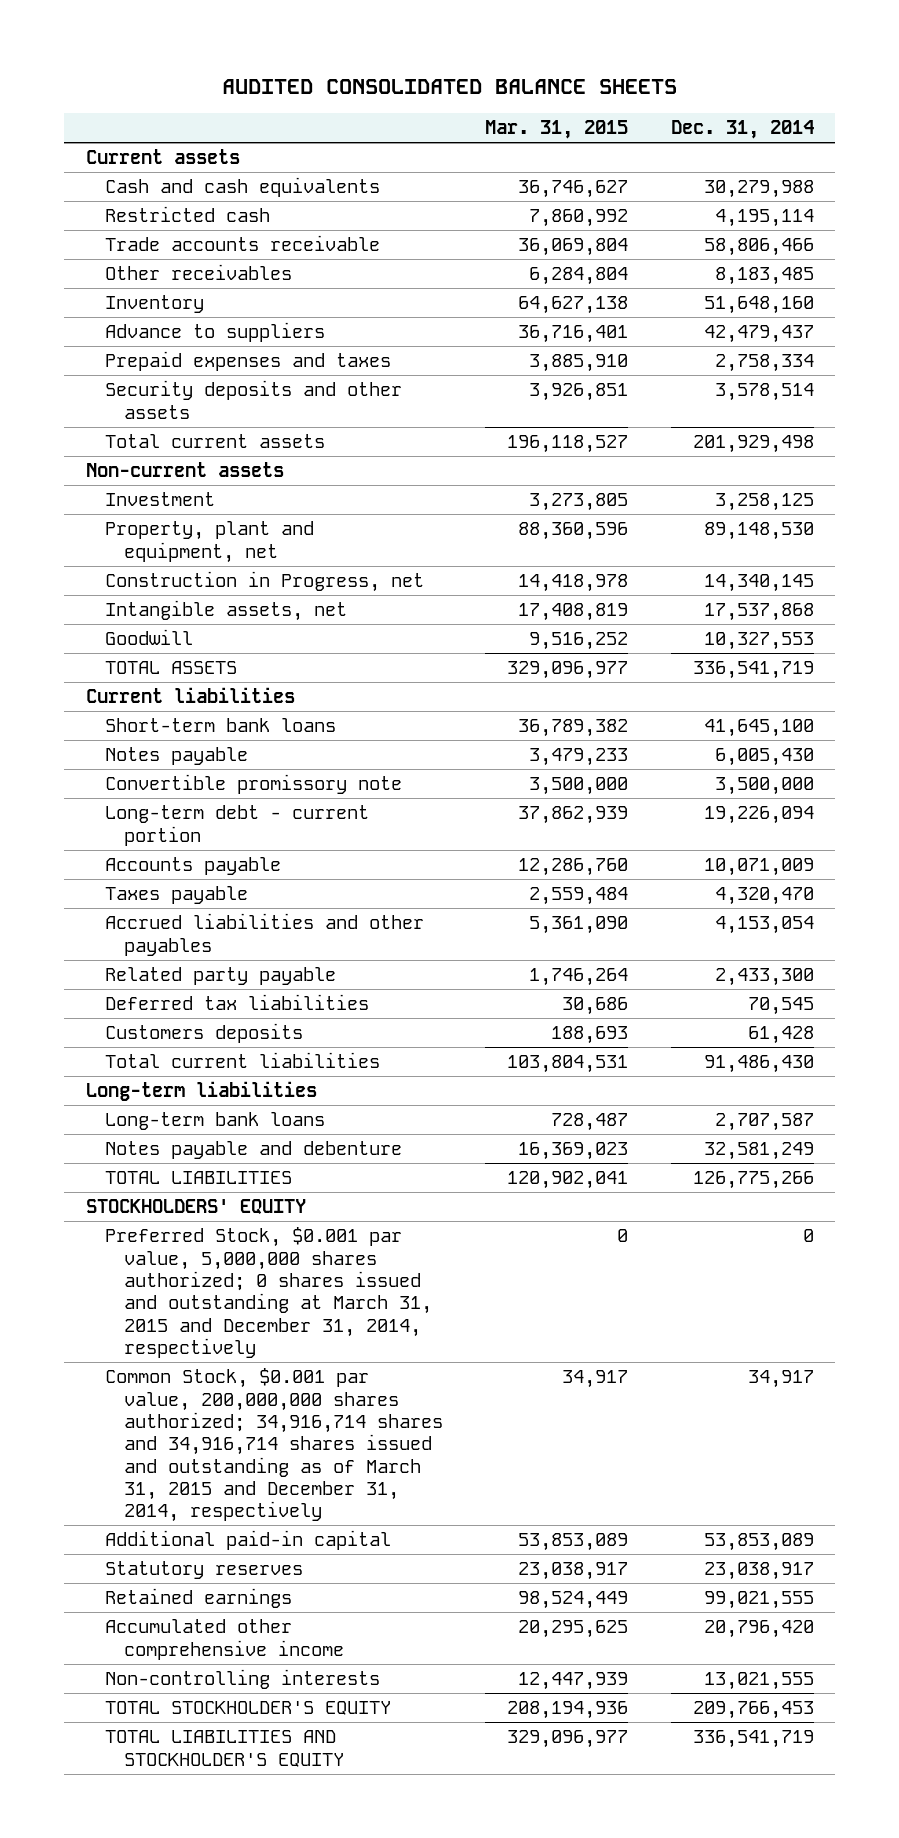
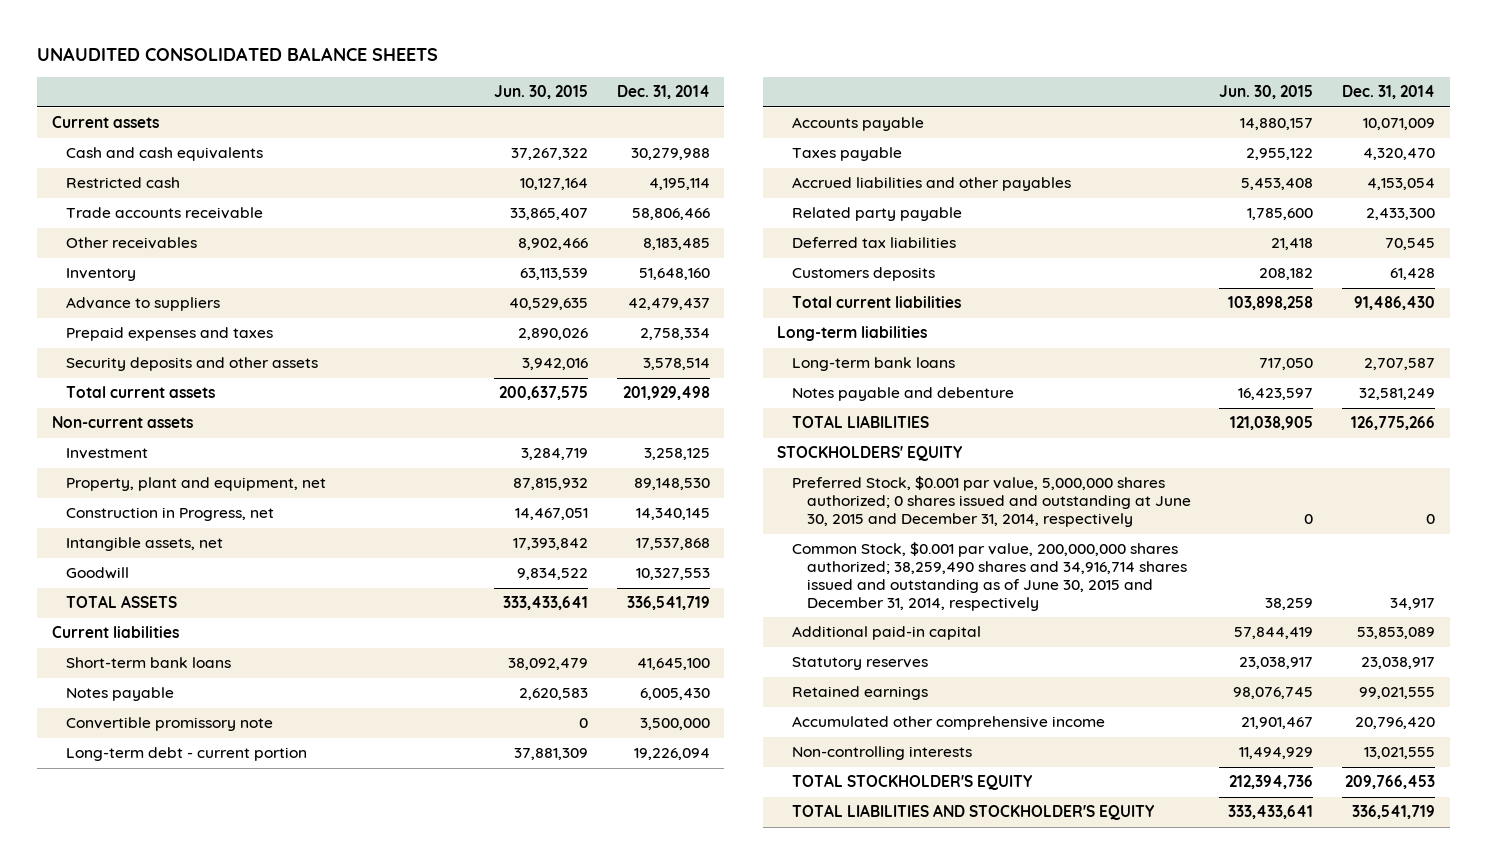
[221,78,677,94] AUDITED CONSOLIDATED BALANCE SHEETS -> [37,47,439,62] UNAUDITED CONSOLIDATED BALANCE SHEETS
[485,120,629,140] Mar. 31, 2015 -> none
none -> [493,85,588,100] Jun. 30, 2015
[104,1227,432,1358] Preferred Stock, $0.001 par value, 5,000,000 shares authorized; 0 shares issued and outstanding at March 31, 2015 and December 31, 2014, respectively -> [791,476,1191,528] Preferred Stock, $0.001 par value, 5,000,000 shares authorized; 0 shares issued and outstanding at June 30, 2015 and December 31, 2014, respectively
[104,1368,443,1523] Common Stock, $0.001 par value, 200,000,000 shares authorized; 34,916,714 shares and 34,916,714 shares issued and outstanding as of March 31, 2015 and December 31, 2014, respectively -> [791,542,1187,611] Common Stock, $0.001 par value, 200,000,000 shares authorized; 38,259,490 shares and 34,916,714 shares issued and outstanding as of June 30, 2015 and December 31, 2014, respectively

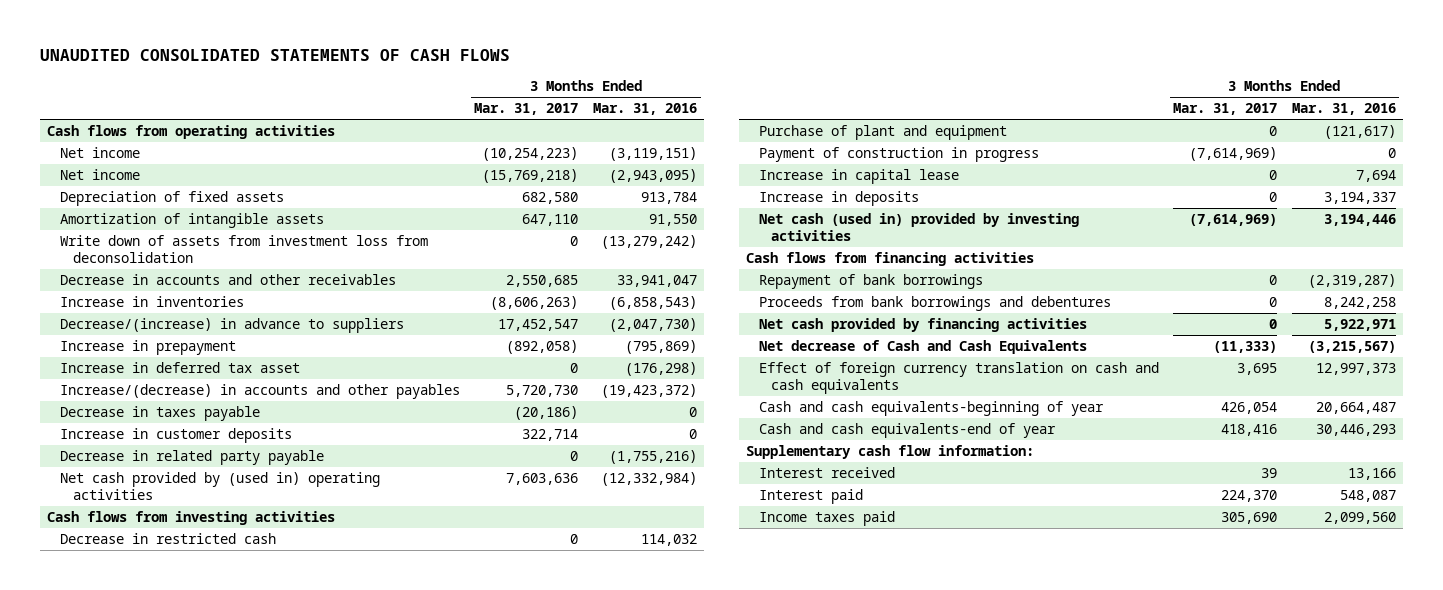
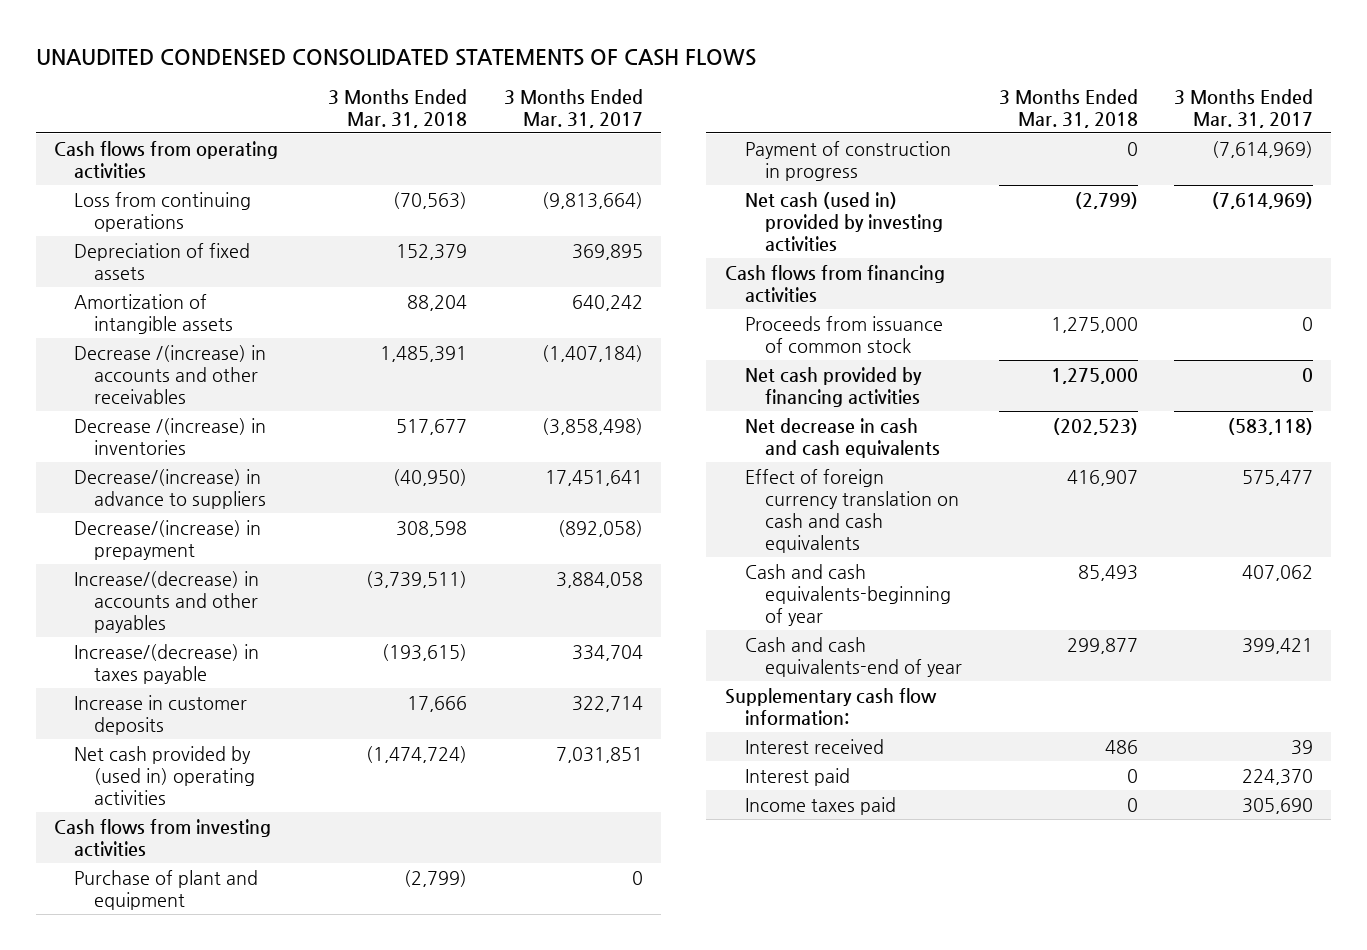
[39,49,510,62] UNAUDITED CONSOLIDATED STATEMENTS OF CASH FLOWS -> [35,48,756,66] UNAUDITED CONDENSED CONSOLIDATED STATEMENTS OF CASH FLOWS
[592,103,697,116] Mar. 31, 2016 -> none
none -> [327,88,467,128] 3 Months Ended Mar. 31, 2018
[59,146,140,158] Net income -> none
[59,168,140,180] Net income -> none
[59,234,428,263] Write down of assets from investment loss from deconsolidation -> none
[59,361,300,373] Increase in deferred tax asset -> none
none -> [74,191,252,232] Loss from continuing operations
[522,191,579,204] 682,580 -> [571,243,643,260] 369,895
[522,213,579,226] 647,110 -> [571,294,643,311] 640,242
[59,273,396,285] Decrease in accounts and other receivables -> [74,344,267,404] Decrease /(increase) in accounts and other receivables
[506,274,579,287] 2,550,685 -> [541,344,643,362] (1,407,184)
[59,295,244,307] Increase in inventories -> [74,417,267,455] Decrease /(increase) in inventories
[490,295,579,310] (8,606,263) -> [541,417,643,435] (3,858,498)
[498,318,579,331] 17,452,547 -> [544,469,643,486] 17,451,641
[59,339,236,355] Increase in prepayment -> [74,519,262,560] Decrease/(increase) in prepayment
[506,384,579,397] 5,720,730 -> [555,571,643,588] 3,884,058
[59,405,260,421] Decrease in taxes payable -> [74,643,260,684] Increase/(decrease) in taxes payable
[514,405,579,420] (20,186) -> [571,644,643,661] 334,704
[59,449,324,465] Decrease in related party payable -> none
[506,472,579,485] 7,603,636 -> [555,746,643,763] 7,031,851
[59,532,276,544] Decrease in restricted cash -> none
[758,168,959,184] Increase in capital lease -> none
[758,190,919,206] Increase in deposits -> none
[758,273,983,289] Repayment of bank borrowings -> none
[758,295,1111,311] Proceeds from bank borrowings and debentures -> none
none -> [744,315,943,353] Proceeds from issuance of common stock
[758,339,1087,354] Net decrease of Cash and Cash Equivalents -> [744,417,941,458] Net decrease in cash and cash equivalents
[1213,340,1278,353] (11,333) -> [1228,417,1314,435] (583,118)
[1237,362,1278,375] 3,695 -> [1242,469,1314,486] 575,477
[1221,401,1278,414] 426,054 -> [1242,564,1314,581] 407,062
[1221,423,1278,436] 418,416 -> [1242,637,1314,654] 399,421

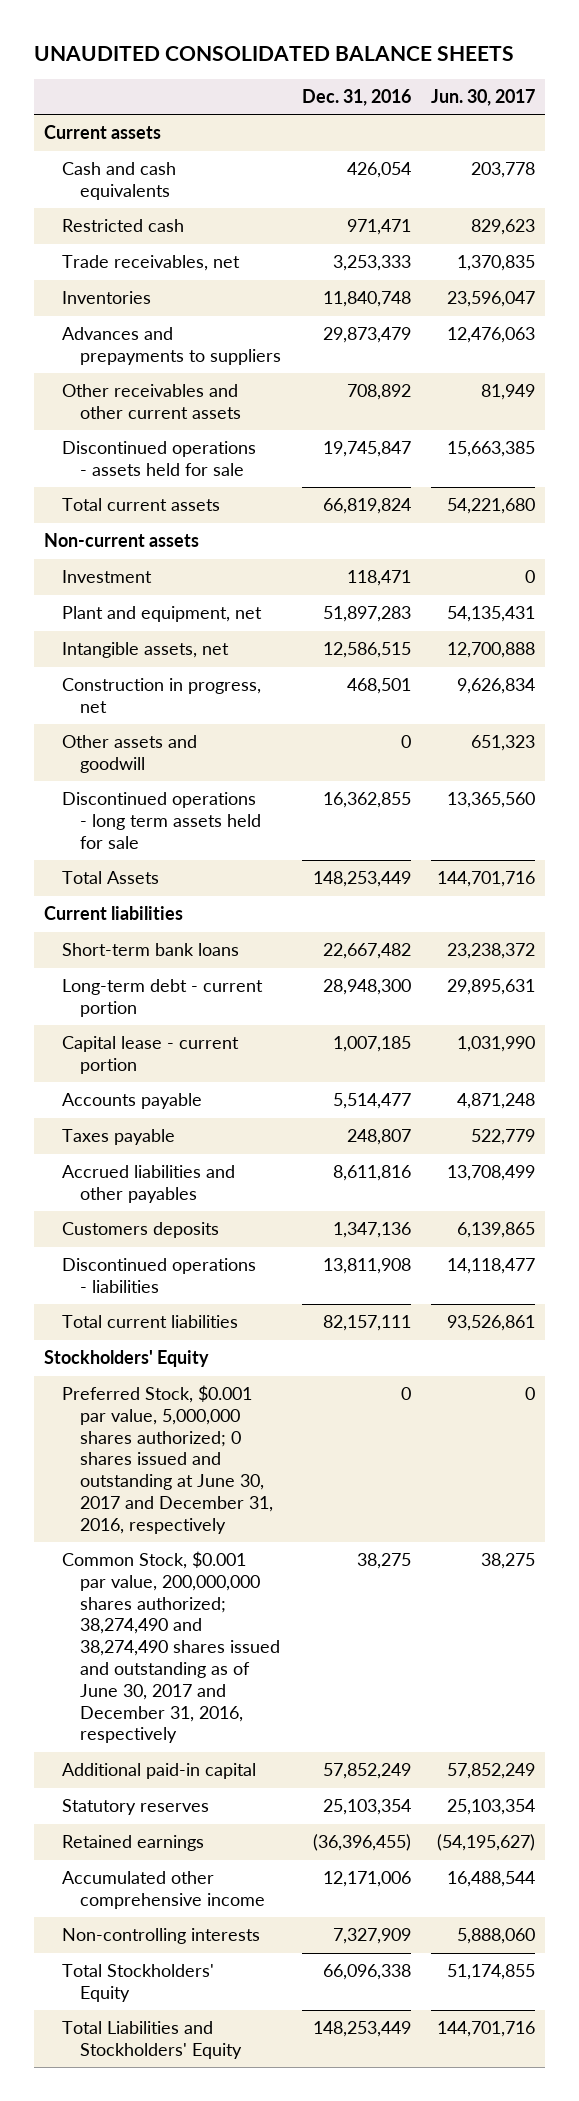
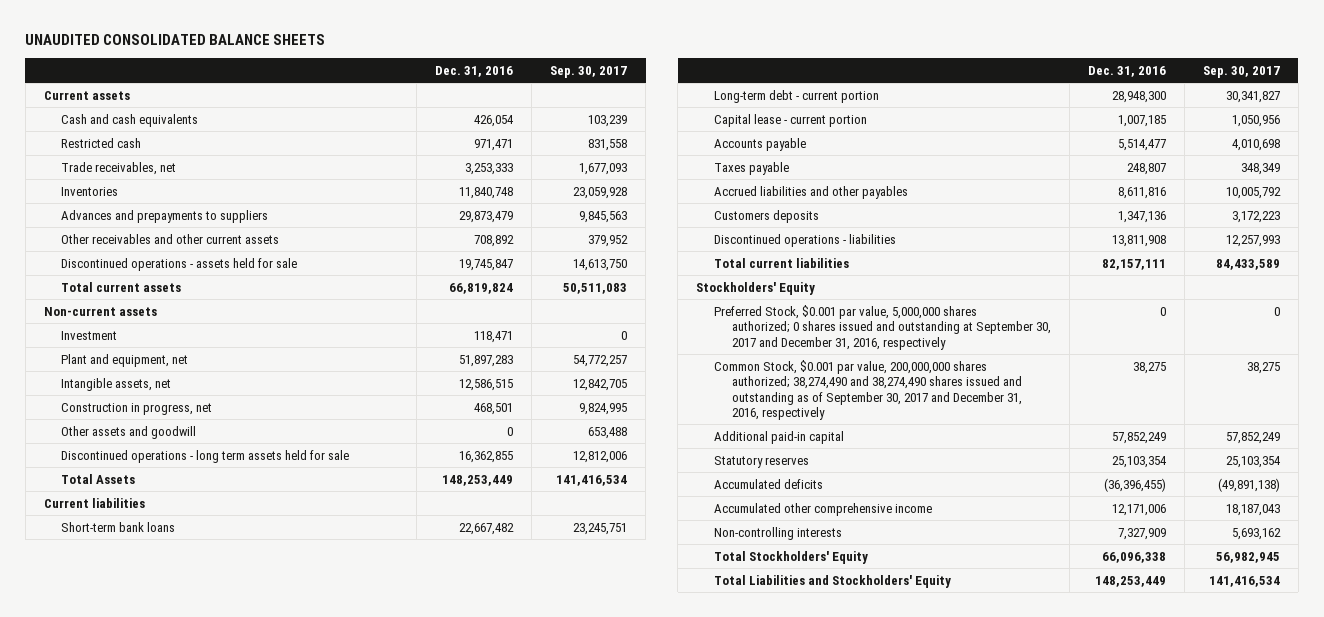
[430,88,535,106] Jun. 30, 2017 -> none
none -> [550,65,628,78] Sep. 30, 2017
[62,1385,274,1534] Preferred Stock, $0.001 par value, 5,000,000 shares authorized; 0 shares issued and outstanding at June 30, 2017 and December 31, 2016, respectively -> [713,304,1051,350] Preferred Stock, $0.001 par value, 5,000,000 shares authorized; 0 shares issued and outstanding at September 30, 2017 and December 31, 2016, respectively
[62,1551,281,1744] Common Stock, $0.001 par value, 200,000,000 shares authorized; 38,274,490 and 38,274,490 shares issued and outstanding as of June 30, 2017 and December 31, 2016, respectively -> [713,359,1022,420] Common Stock, $0.001 par value, 200,000,000 shares authorized; 38,274,490 and 38,274,490 shares issued and outstanding as of September 30, 2017 and December 31, 2016, respectively
[62,1835,205,1852] Retained earnings -> [713,478,823,489] Accumulated deficits

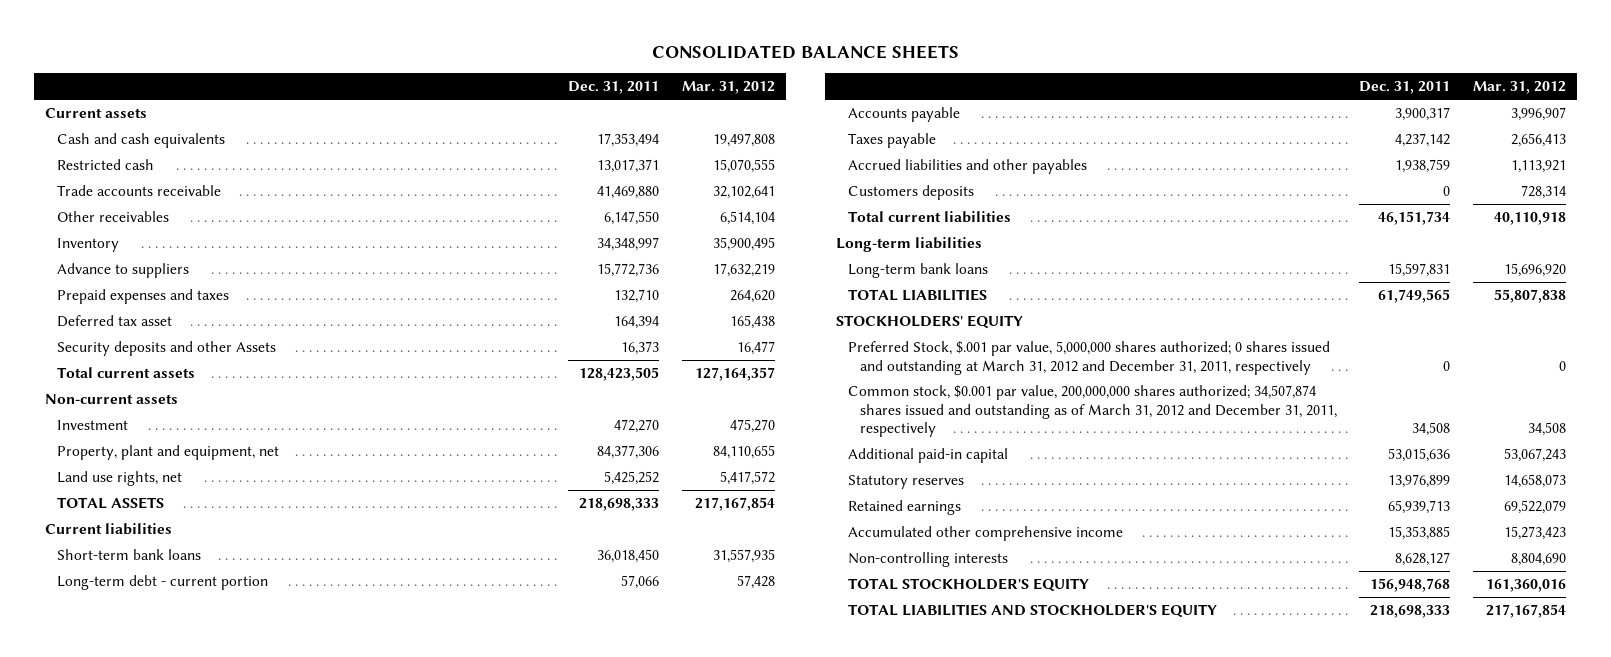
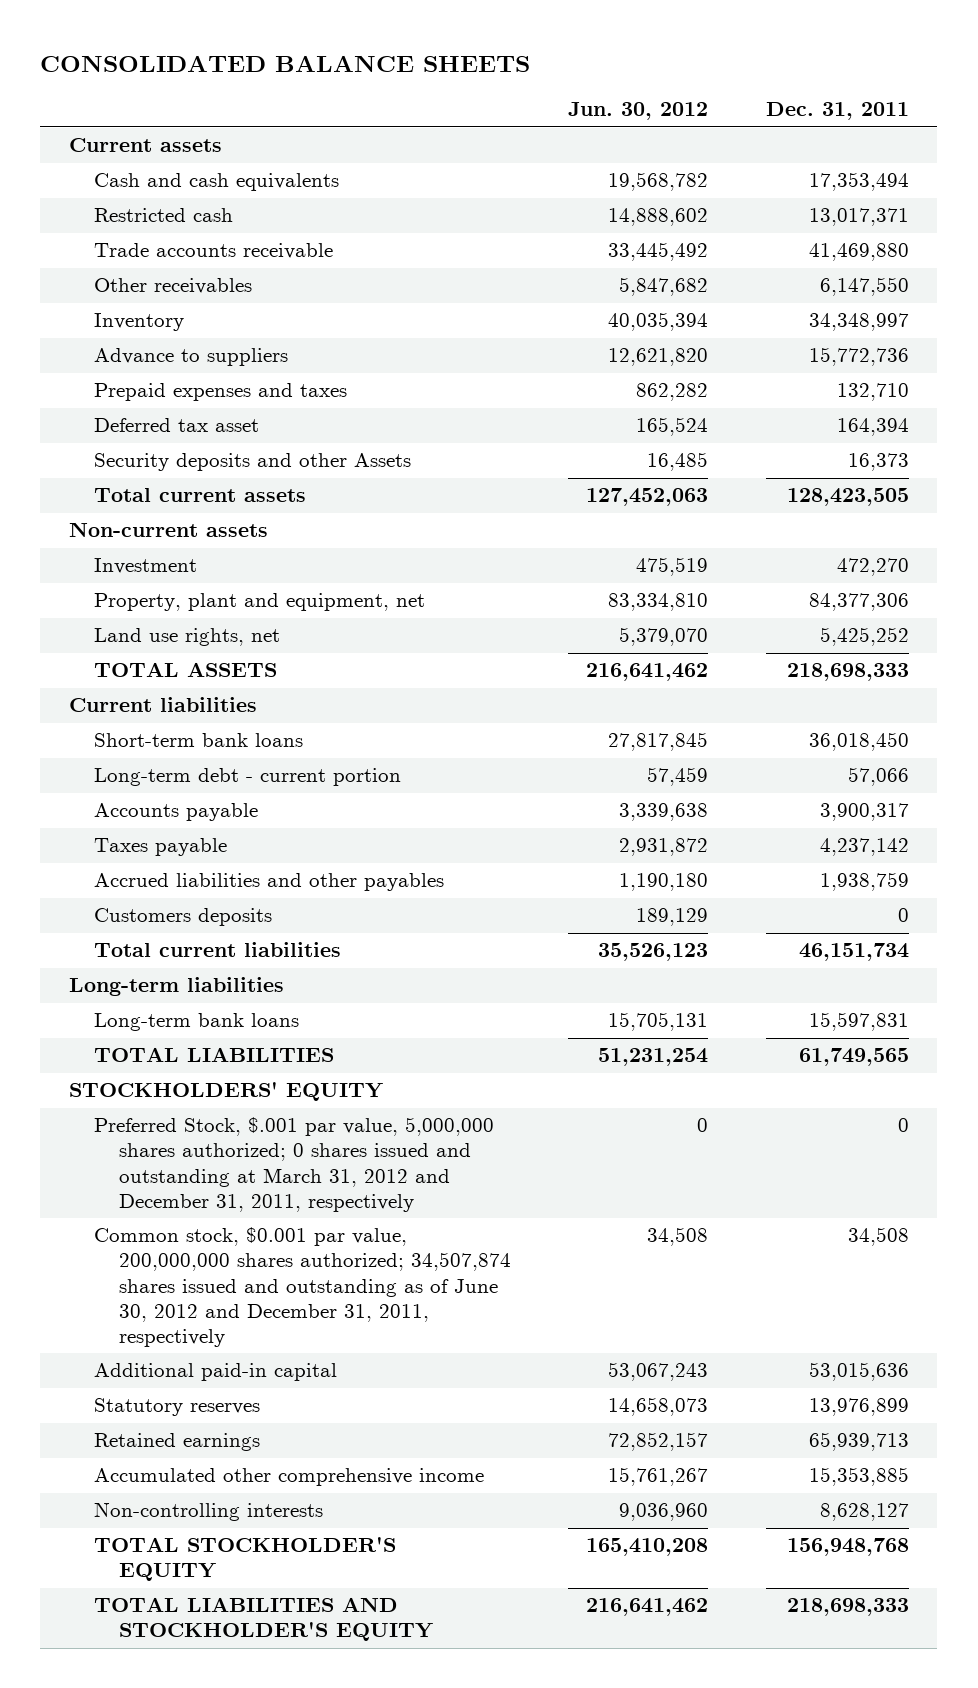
[681,81,775,95] Mar. 31, 2012 -> none
none -> [568,102,709,121] Jun. 30, 2012
[847,384,1337,438] Common stock, $0.001 par value, 200,000,000 shares authorized; 34,507,874 shares issued and outstanding as of March 31, 2012 and December 31, 2011, respectively -> [93,1227,511,1347] Common stock, $0.001 par value, 200,000,000 shares authorized; 34,507,874 shares issued and outstanding as of June 30, 2012 and December 31, 2011, respectively

